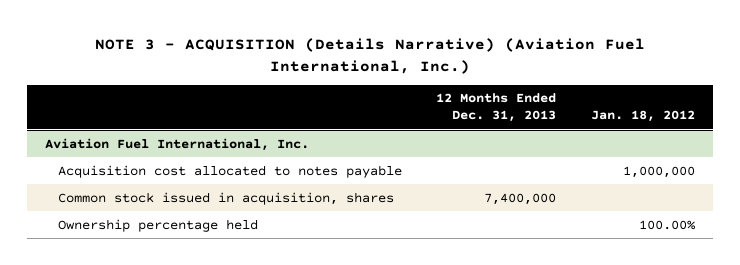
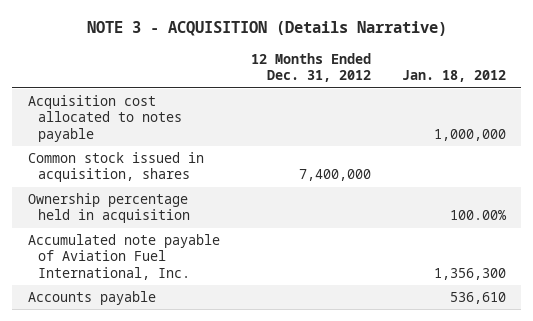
[94,37,645,74] NOTE 3 - ACQUISITION (Details Narrative) (Aviation Fuel International, Inc.) -> [86,21,447,37] NOTE 3 - ACQUISITION (Details Narrative)
[436,93,557,123] 12 Months Ended Dec. 31, 2013 -> none
none -> [250,53,371,83] 12 Months Ended Dec. 31, 2012
[44,137,309,151] Aviation Fuel International, Inc. -> none
[57,218,258,232] Ownership percentage held -> [27,193,191,224] Ownership percentage held in acquisition
none -> [27,234,220,280] Accumulated note payable of Aviation Fuel International, Inc.
none -> [27,291,156,306] Accounts payable

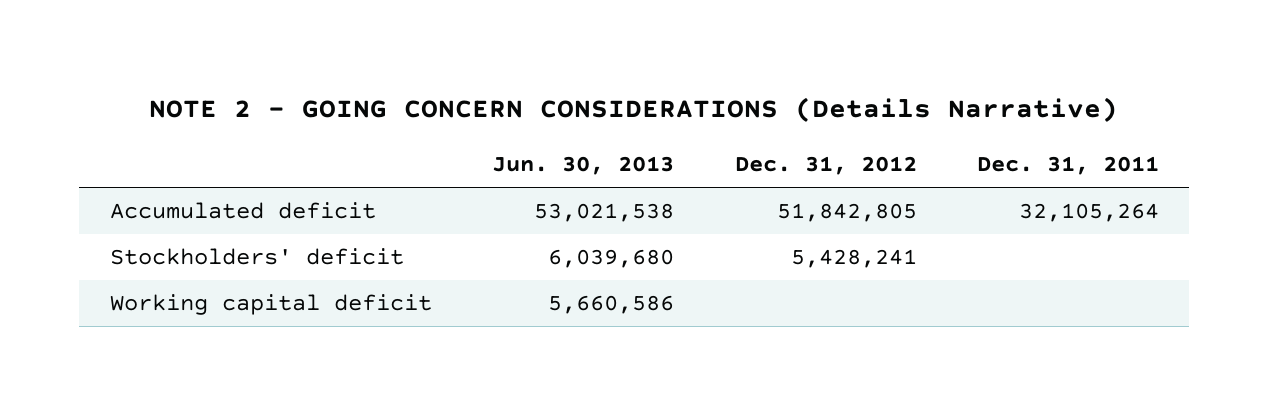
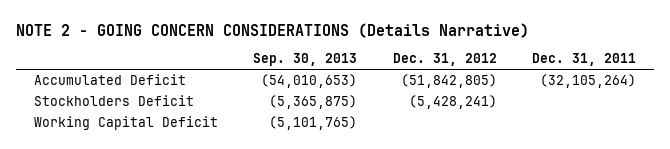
[492,156,675,176] Jun. 30, 2013 -> none
none -> [253,53,358,67] Sep. 30, 2013
[109,202,376,220] Accumulated deficit -> [33,74,186,86] Accumulated Deficit
[776,203,917,223] 51,842,805 -> [400,74,497,89] (51,842,805)
[1019,203,1160,223] 32,105,264 -> [540,74,637,89] (32,105,264)
[109,248,404,266] Stockholders' deficit -> [33,95,194,107] Stockholders Deficit
[790,249,917,269] 5,428,241 -> [408,95,497,110] (5,428,241)
[109,294,432,316] Working capital deficit -> [33,116,218,131] Working Capital Deficit

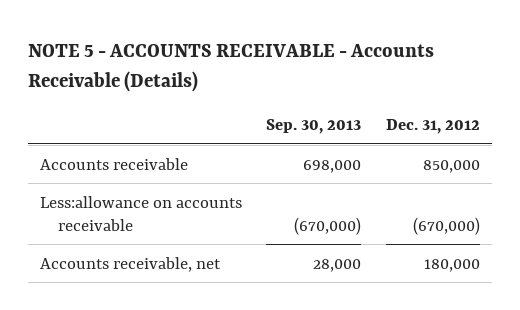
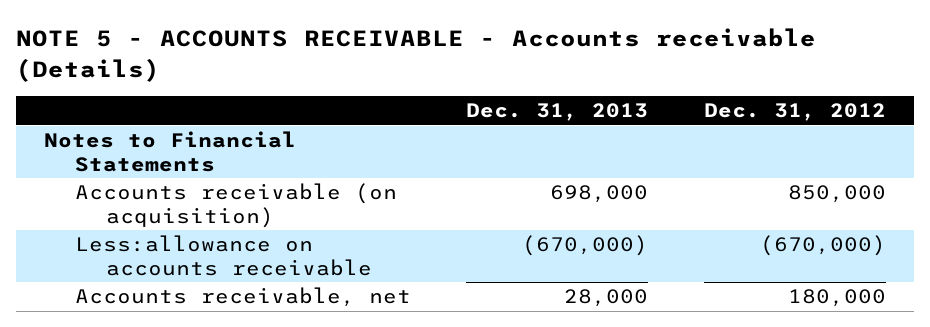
[27,44,434,92] NOTE 5 - ACCOUNTS RECEIVABLE - Accounts Receivable (Details) -> [16,28,817,82] NOTE 5 - ACCOUNTS RECEIVABLE - Accounts receivable (Details)
[266,119,362,135] Sep. 30, 2013 -> none
none -> [466,103,649,122] Dec. 31, 2013
none -> [44,131,297,172] Notes to Financial Statements
[39,157,188,170] Accounts receivable -> [74,183,397,228] Accounts receivable (on acquisition)

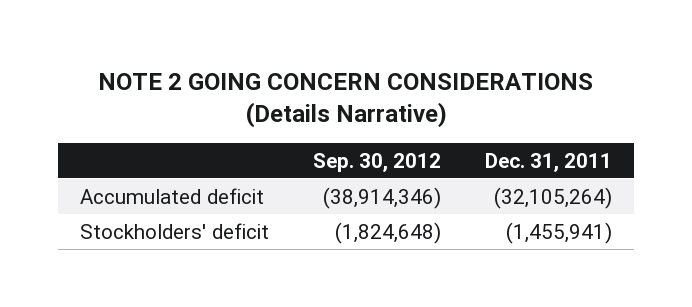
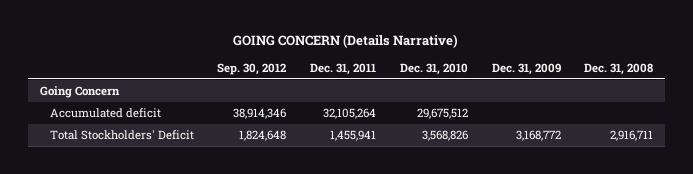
[97,72,593,129] NOTE 2 GOING CONCERN CONSIDERATIONS (Details Narrative) -> [233,34,459,49] GOING CONCERN (Details Narrative)
none -> [399,62,468,75] Dec. 31, 2010
none -> [491,62,561,75] Dec. 31, 2009
none -> [584,62,654,75] Dec. 31, 2008
none -> [39,86,120,99] Going Concern
[322,186,441,209] (38,914,346) -> [233,108,287,120] 38,914,346
[494,186,613,209] (32,105,264) -> [323,108,377,120] 32,105,264
[79,222,269,239] Stockholders' deficit -> [49,130,194,141] Total Stockholders' Deficit
[334,221,441,244] (1,824,648) -> [239,130,287,142] 1,824,648
[506,221,613,244] (1,455,941) -> [330,130,377,142] 1,455,941

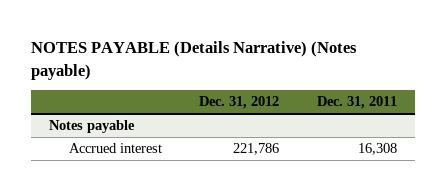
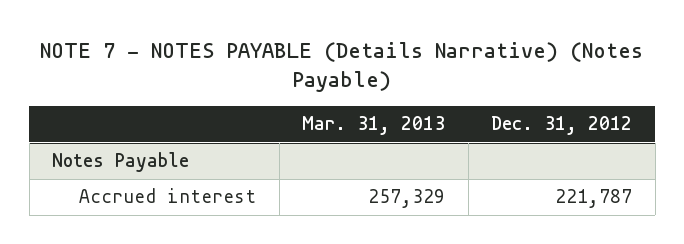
[30,41,357,80] NOTES PAYABLE (Details Narrative) (Notes payable) -> [40,42,644,93] NOTE 7 - NOTES PAYABLE (Details Narrative) (Notes Payable)
[316,96,397,110] Dec. 31, 2011 -> none
none -> [302,116,446,136] Mar. 31, 2013
[49,120,136,134] Notes payable -> [52,152,190,173] Notes Payable
[233,143,280,156] 221,786 -> [555,189,633,209] 221,787

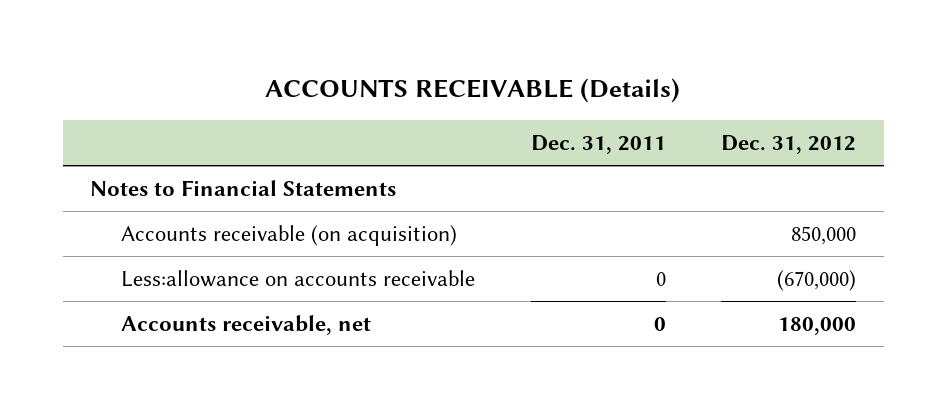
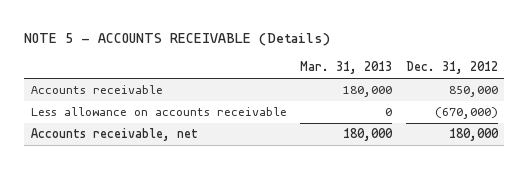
[265,78,681,104] ACCOUNTS RECEIVABLE (Details) -> [24,33,331,47] NOTE 5 - ACCOUNTS RECEIVABLE (Details)
[530,134,666,154] Dec. 31, 2011 -> none
none -> [300,61,393,75] Mar. 31, 2013
[90,179,397,196] Notes to Financial Statements -> none
[121,224,458,246] Accounts receivable (on acquisition) -> [30,85,163,95] Accounts receivable
[121,269,476,287] Less:allowance on accounts receivable -> [30,107,287,117] Less allowance on accounts receivable

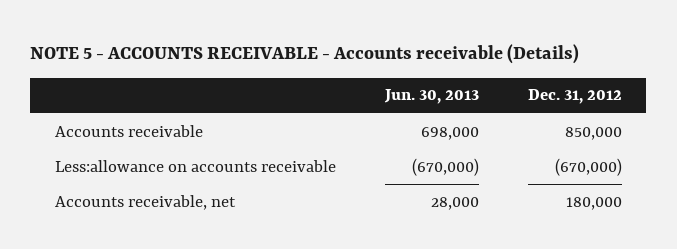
[24,33,331,47] NOTE 5 - ACCOUNTS RECEIVABLE (Details) -> [30,44,580,65] NOTE 5 - ACCOUNTS RECEIVABLE - Accounts receivable (Details)
[300,61,393,75] Mar. 31, 2013 -> none
none -> [383,89,479,105] Jun. 30, 2013
[30,107,287,117] Less allowance on accounts receivable -> [54,159,336,172] Less:allowance on accounts receivable

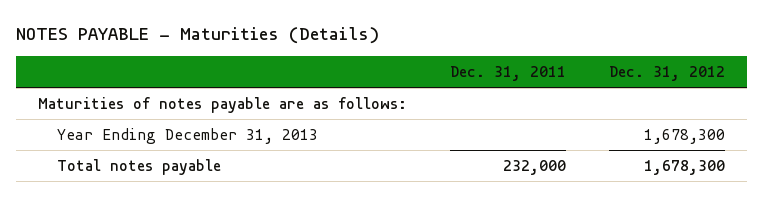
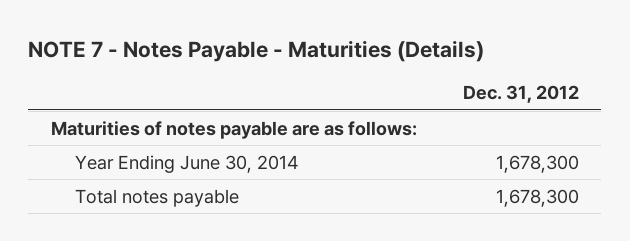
[16,27,380,45] NOTES PAYABLE - Maturities (Details) -> [28,40,485,63] NOTE 7 - Notes Payable - Maturities (Details)
[449,66,566,82] Dec. 31, 2011 -> none
[56,127,318,144] Year Ending December 31, 2013 -> [75,154,300,173] Year Ending June 30, 2014

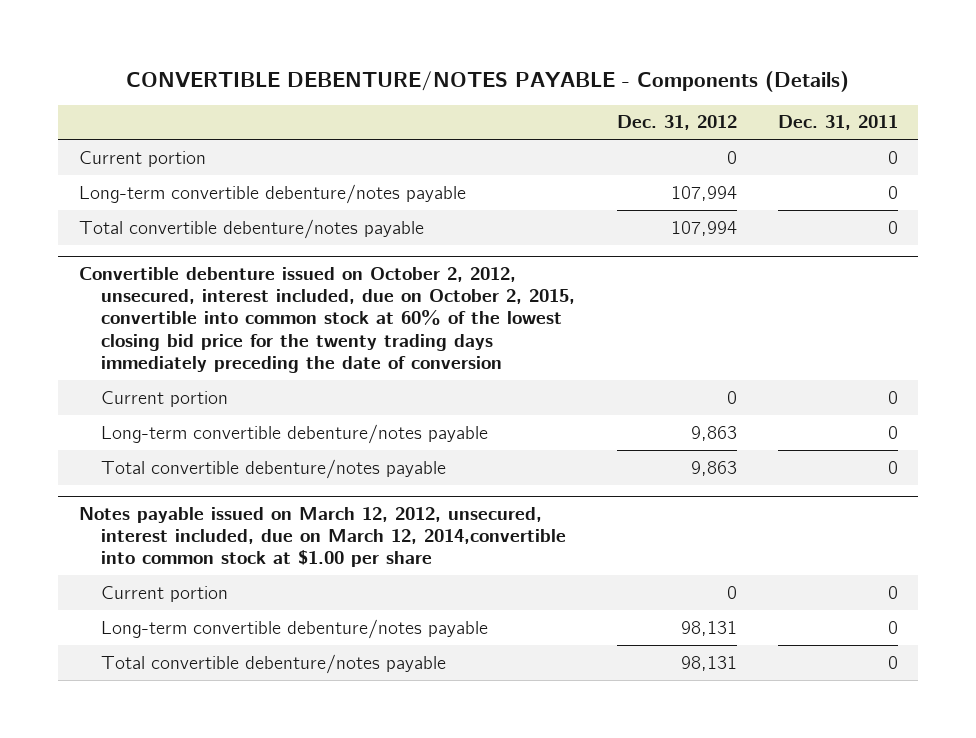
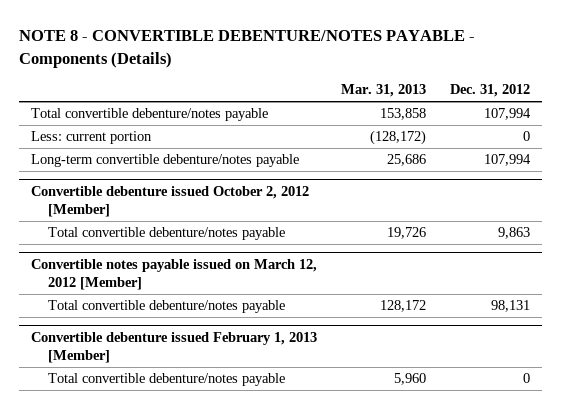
[126,70,850,92] CONVERTIBLE DEBENTURE/NOTES PAYABLE - Components (Details) -> [19,30,476,68] NOTE 8 - CONVERTIBLE DEBENTURE/NOTES PAYABLE - Components (Details)
[777,115,898,131] Dec. 31, 2011 -> none
none -> [341,84,427,98] Mar. 31, 2013
[78,150,206,167] Current portion -> none
[78,266,576,374] Convertible debenture issued on October 2, 2012, unsecured, interest included, due on October 2, 2015, convertible into common stock at 60% of the lowest closing bid price for the twenty trading days immediately preceding the date of conversion -> none
[101,423,489,444] Long-term convertible debenture/notes payable -> none
[101,390,229,407] Current portion -> [31,131,153,145] Less: current portion
[78,183,466,204] Long-term convertible debenture/notes payable -> [31,154,300,168] Long-term convertible debenture/notes payable
none -> [31,186,310,218] Convertible debenture issued October 2, 2012 [Member]
[78,506,567,568] Notes payable issued on March 12, 2012, unsecured, interest included, due on March 12, 2014,convertible into common stock at $1.00 per share -> none
[101,585,229,602] Current portion -> none
[101,618,489,639] Long-term convertible debenture/notes payable -> none
none -> [31,259,318,291] Convertible notes payable issued on March 12, 2012 [Member]
none -> [31,332,318,364] Convertible debenture issued February 1, 2013 [Member]
none -> [47,373,285,387] Total convertible debenture/notes payable

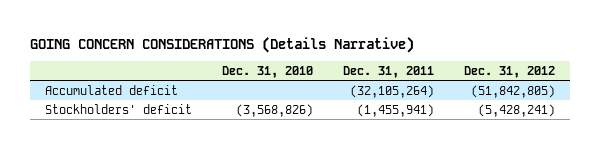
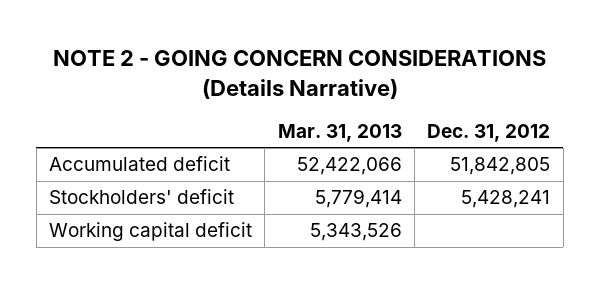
[30,37,415,54] GOING CONCERN CONSIDERATIONS (Details Narrative) -> [52,49,546,99] NOTE 2 - GOING CONCERN CONSIDERATIONS (Details Narrative)
[221,66,313,79] Dec. 31, 2010 -> none
[342,66,434,79] Dec. 31, 2011 -> none
none -> [277,124,402,143] Mar. 31, 2013
[470,84,555,98] (51,842,805) -> [450,157,551,176] 51,842,805
[477,103,555,117] (5,428,241) -> [461,190,551,209] 5,428,241
none -> [48,222,252,242] Working capital deficit

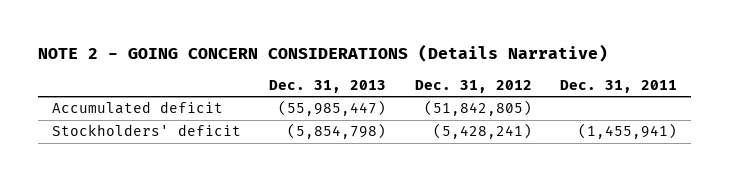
[277,124,402,143] Mar. 31, 2013 -> none
none -> [269,79,387,93] Dec. 31, 2013
none -> [559,79,677,93] Dec. 31, 2011
[48,222,252,242] Working capital deficit -> none
[450,157,551,176] 51,842,805 -> [423,100,532,117] (51,842,805)
[461,190,551,209] 5,428,241 -> [432,123,532,140] (5,428,241)

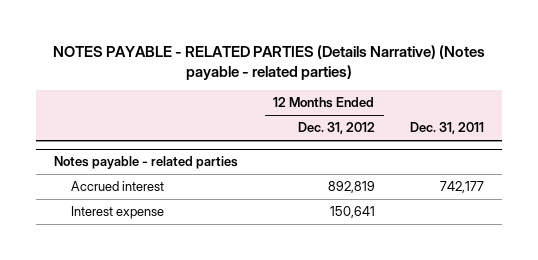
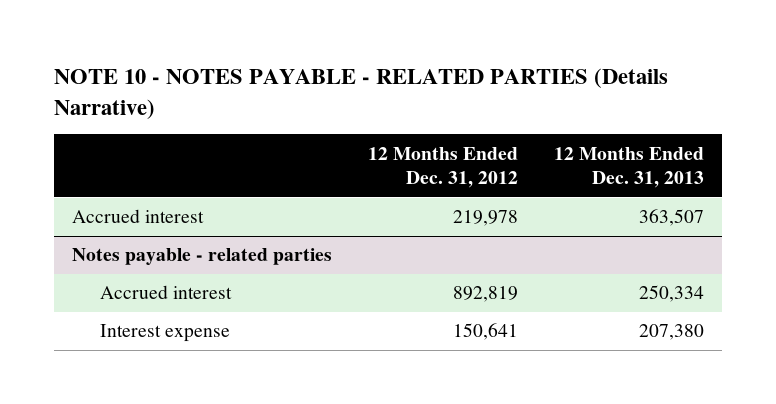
[53,44,486,81] NOTES PAYABLE - RELATED PARTIES (Details Narrative) (Notes payable - related parties) -> [53,68,668,119] NOTE 10 - NOTES PAYABLE - RELATED PARTIES (Details Narrative)
[410,122,485,135] Dec. 31, 2011 -> none
none -> [554,146,705,189] 12 Months Ended Dec. 31, 2013
none -> [71,209,204,224] Accrued interest

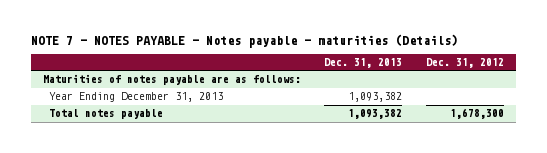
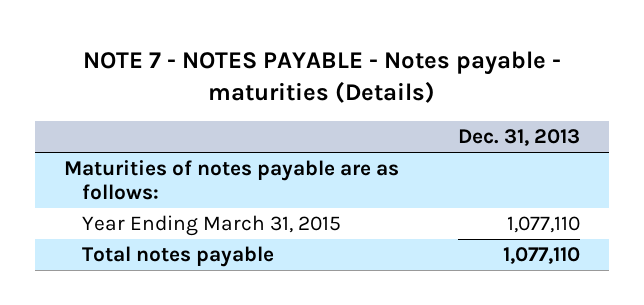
[426,58,505,69] Dec. 31, 2012 -> none
[48,92,223,103] Year Ending December 31, 2013 -> [81,214,341,236] Year Ending March 31, 2015
[348,92,403,103] 1,093,382 -> [506,215,580,233] 1,077,110
[348,109,403,120] 1,093,382 -> [502,246,580,264] 1,077,110

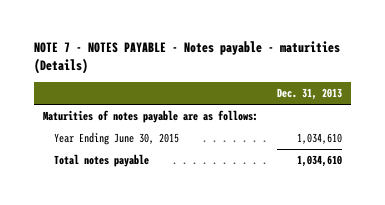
[81,214,341,236] Year Ending March 31, 2015 -> [54,132,180,146] Year Ending June 30, 2015
[506,215,580,233] 1,077,110 -> [296,133,342,145] 1,034,610
[502,246,580,264] 1,077,110 -> [296,155,342,168] 1,034,610

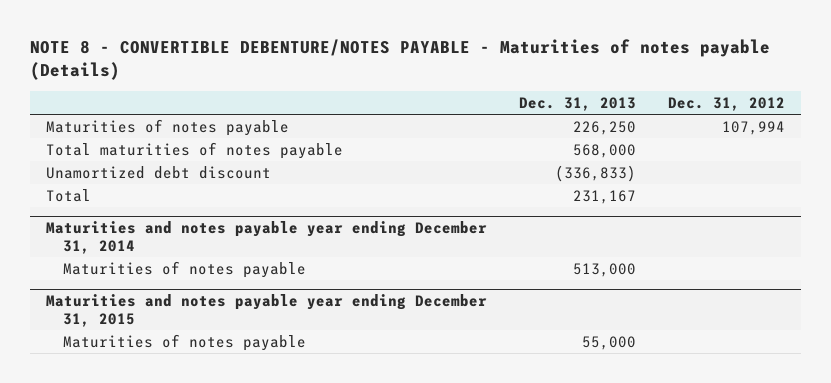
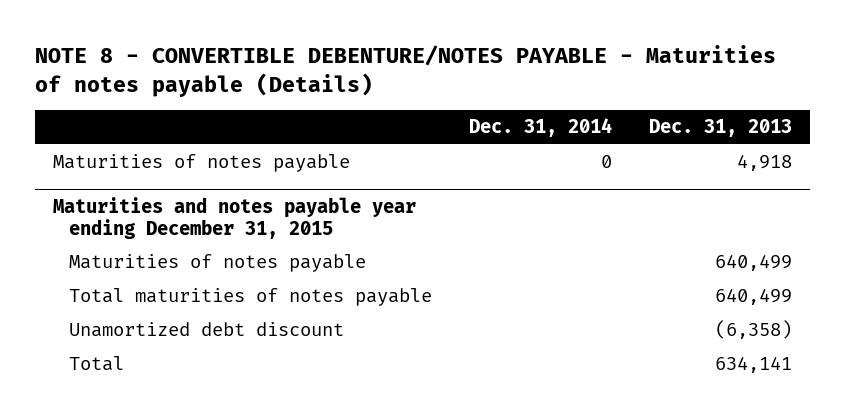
[668,96,786,111] Dec. 31, 2012 -> none
none -> [468,118,612,138] Dec. 31, 2014
[45,141,343,159] Total maturities of notes payable -> none
[45,165,271,179] Unamortized debt discount -> none
[45,188,91,202] Total -> none
[45,220,487,254] Maturities and notes payable year ending December 31, 2014 -> none
[63,260,307,278] Maturities of notes payable -> none
[572,120,636,135] 226,250 -> [736,154,792,172] 4,918
[581,335,636,350] 55,000 -> [714,254,792,272] 640,499
none -> [69,288,433,307] Total maturities of notes payable
none -> [69,322,345,338] Unamortized debt discount
none -> [69,356,125,372] Total

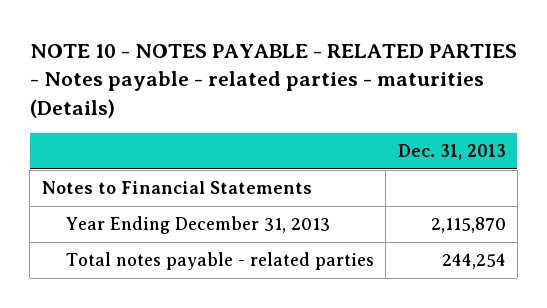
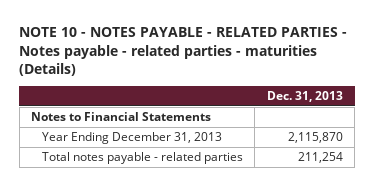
[441,253,506,270] 244,254 -> [297,152,343,164] 211,254

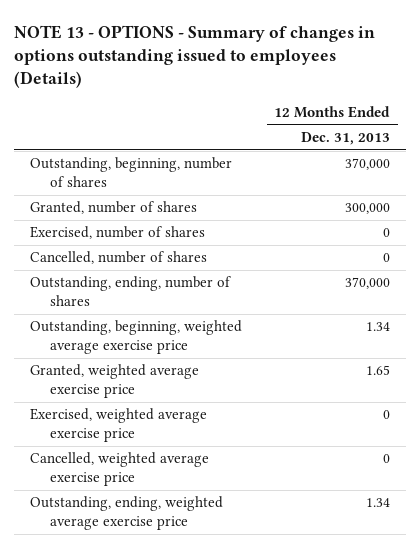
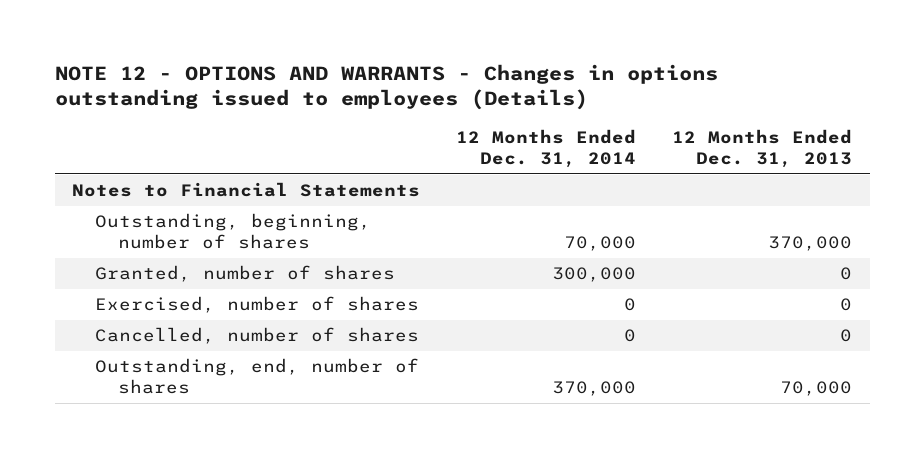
[14,24,376,89] NOTE 13 - OPTIONS - Summary of changes in options outstanding issued to employees (Details) -> [54,64,718,111] NOTE 12 - OPTIONS AND WARRANTS - Changes in options outstanding issued to employees (Details)
none -> [456,129,637,168] 12 Months Ended Dec. 31, 2014
none -> [72,182,421,198] Notes to Financial Statements
[344,203,390,215] 300,000 -> [839,267,852,281] 0
[30,320,243,354] Outstanding, beginning, weighted average exercise price -> none
[30,364,200,398] Granted, weighted average exercise price -> none
[30,408,208,442] Exercised, weighted average exercise price -> none
[30,452,210,486] Cancelled, weighted average exercise price -> none
[30,496,224,530] Outstanding, ending, weighted average exercise price -> none
[30,276,232,306] Outstanding, ending, number of shares -> [95,358,420,394] Outstanding, end, number of shares
[344,277,390,290] 370,000 -> [779,380,852,396] 70,000

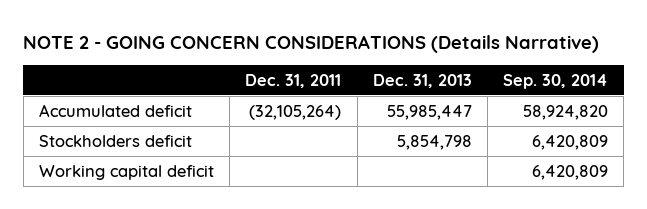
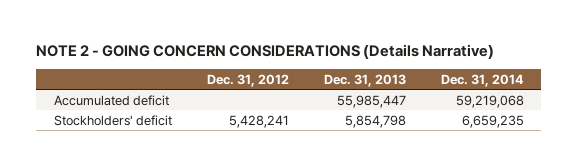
[245,73,342,88] Dec. 31, 2011 -> none
[503,73,609,89] Sep. 30, 2014 -> none
none -> [206,73,289,87] Dec. 31, 2012
none -> [440,73,524,87] Dec. 31, 2014
[39,164,215,180] Working capital deficit -> none
[39,134,193,147] Stockholders deficit -> [53,114,172,126] Stockholders' deficit

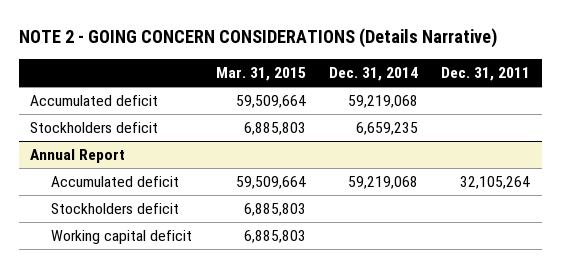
[206,73,289,87] Dec. 31, 2012 -> none
[323,73,406,87] Dec. 31, 2013 -> none
none -> [215,67,306,82] Mar. 31, 2015
none -> [441,67,531,82] Dec. 31, 2011
[53,114,172,126] Stockholders' deficit -> [30,122,159,134] Stockholders deficit
none -> [30,149,126,164] Annual Report
none -> [51,176,180,188] Accumulated deficit
none -> [51,203,180,215] Stockholders deficit
none -> [51,230,193,245] Working capital deficit

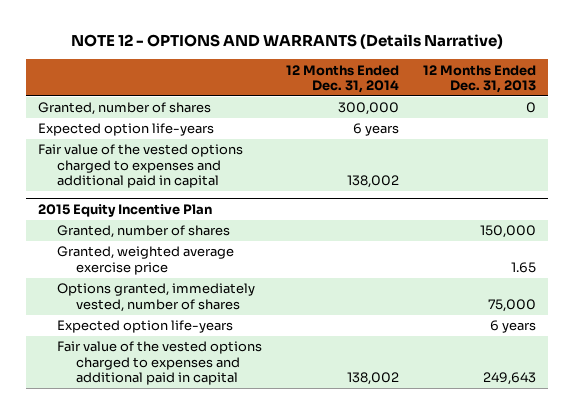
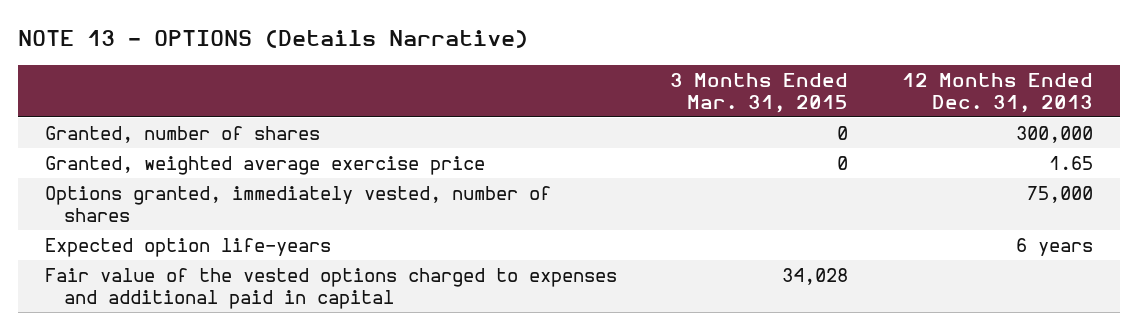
[70,33,503,49] NOTE 12 - OPTIONS AND WARRANTS (Details Narrative) -> [17,30,528,49] NOTE 13 - OPTIONS (Details Narrative)
[286,64,400,93] 12 Months Ended Dec. 31, 2014 -> none
none -> [670,72,849,113] 3 Months Ended Mar. 31, 2015
[37,123,214,137] Expected option life-years -> none
[37,204,212,218] 2015 Equity Incentive Plan -> none
[56,225,230,239] Granted, number of shares -> none
[526,102,537,114] 0 -> [1016,125,1094,143] 300,000
[56,341,262,386] Fair value of the vested options charged to expenses and additional paid in capital -> none
[37,144,243,189] Fair value of the vested options charged to expenses and additional paid in capital -> [44,267,617,310] Fair value of the vested options charged to expenses and additional paid in capital

